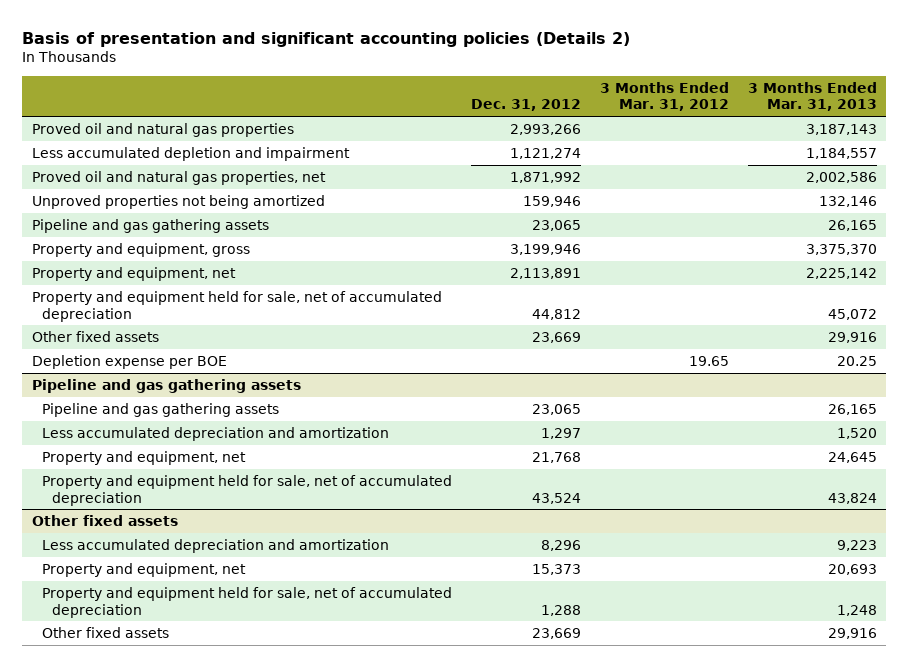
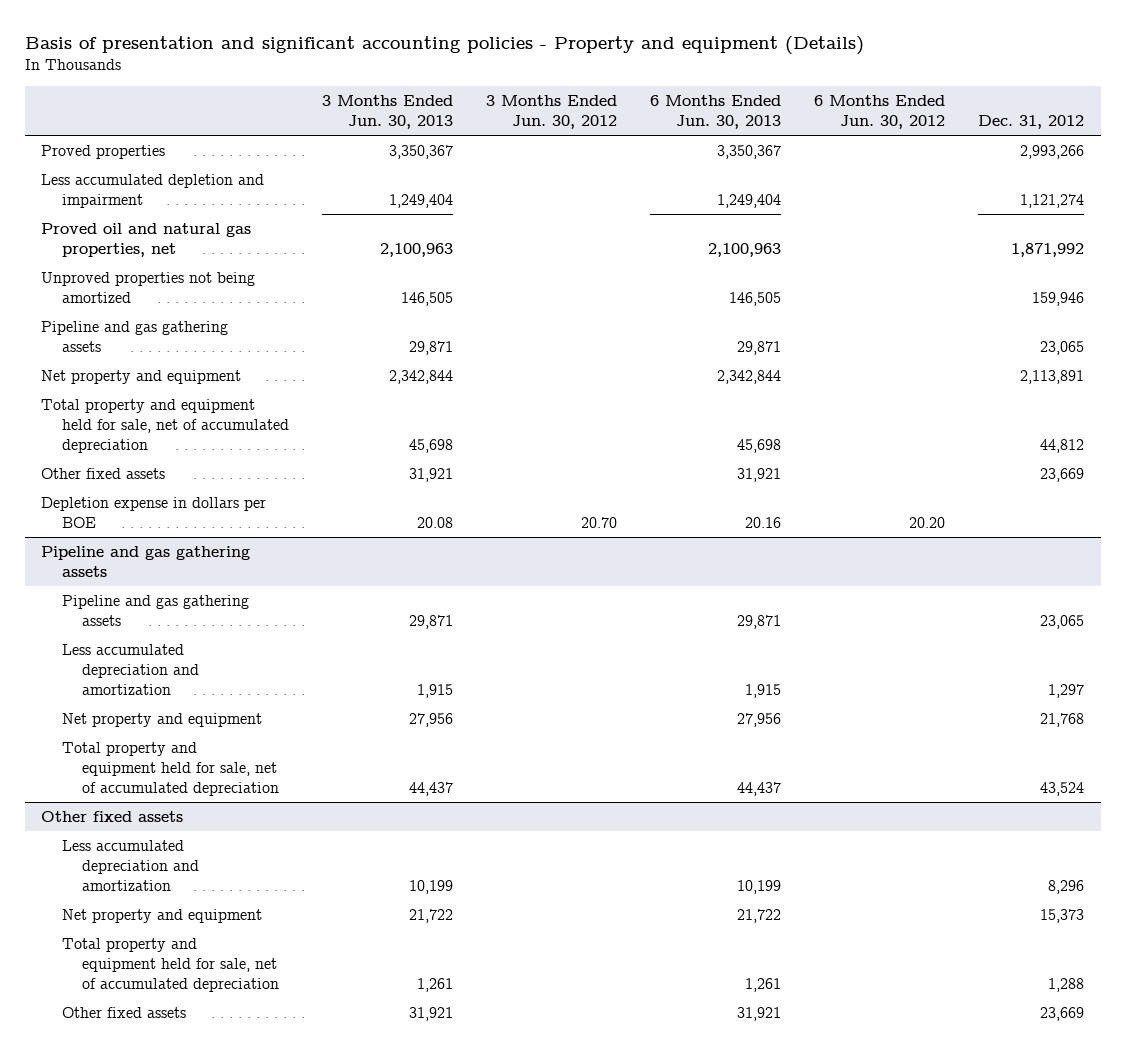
[22,31,631,47] Basis of presentation and significant accounting policies (Details 2) -> [24,36,864,56] Basis of presentation and significant accounting policies - Property and equipment (Details)
[599,81,729,112] 3 Months Ended Mar. 31, 2012 -> none
[747,81,877,112] 3 Months Ended Mar. 31, 2013 -> none
none -> [321,94,453,129] 3 Months Ended Jun. 30, 2013
none -> [485,94,617,129] 3 Months Ended Jun. 30, 2012
none -> [650,94,782,129] 6 Months Ended Jun. 30, 2013
none -> [814,94,946,129] 6 Months Ended Jun. 30, 2012
[31,122,294,137] Proved oil and natural gas properties -> [41,144,166,159] Proved properties
[31,242,250,257] Property and equipment, gross -> none
[31,266,236,281] Property and equipment, net -> [41,369,242,384] Net property and equipment
[31,290,442,322] Property and equipment held for sale, net of accumulated depreciation -> [41,398,289,454] Total property and equipment held for sale, net of accumulated depreciation
[31,354,227,369] Depletion expense per BOE -> [41,496,267,529] Depletion expense in dollars per BOE
[41,450,246,465] Property and equipment, net -> [61,712,262,727] Net property and equipment
[41,474,452,506] Property and equipment held for sale, net of accumulated depreciation -> [61,741,280,797] Total property and equipment held for sale, net of accumulated depreciation
[41,562,246,577] Property and equipment, net -> [61,908,262,923] Net property and equipment
[41,586,452,618] Property and equipment held for sale, net of accumulated depreciation -> [61,937,280,993] Total property and equipment held for sale, net of accumulated depreciation

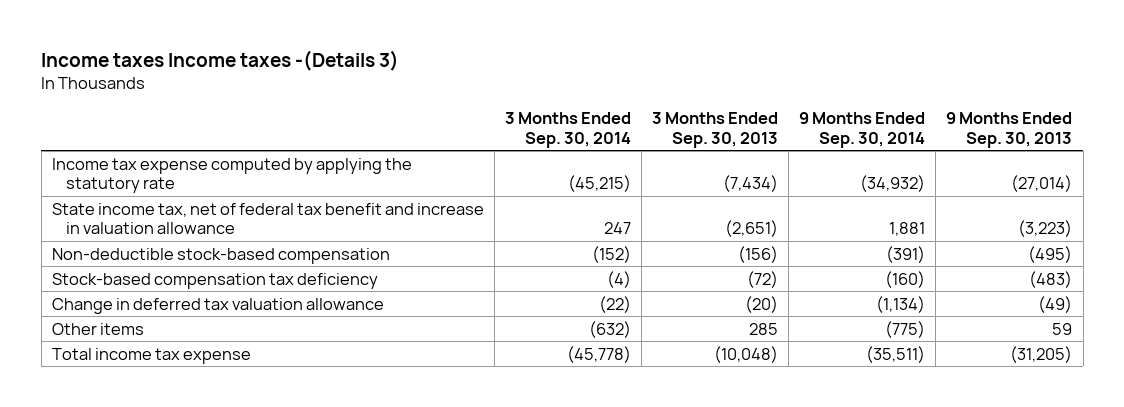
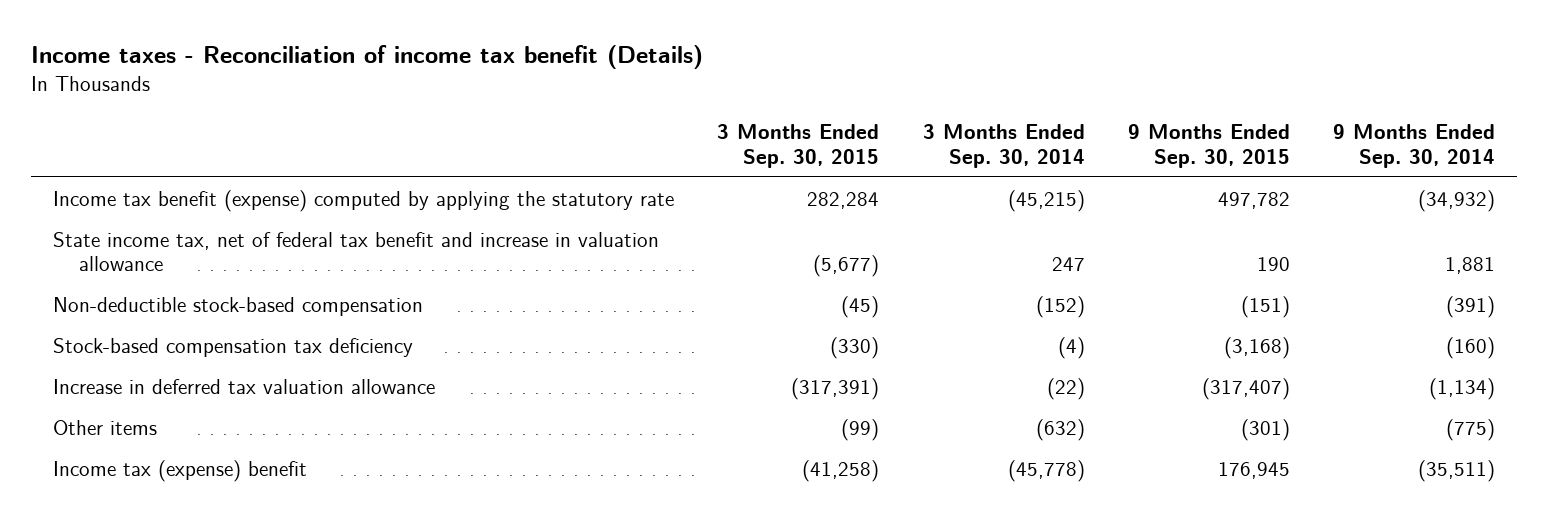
[41,49,400,71] Income taxes Income taxes -(Details 3) -> [31,45,704,70] Income taxes - Reconciliation of income tax benefit (Details)
[652,112,779,148] 3 Months Ended Sep. 30, 2013 -> none
[946,112,1073,148] 9 Months Ended Sep. 30, 2013 -> none
none -> [717,124,880,168] 3 Months Ended Sep. 30, 2015
none -> [1127,124,1290,168] 9 Months Ended Sep. 30, 2015
[51,157,412,193] Income tax expense computed by applying the statutory rate -> [52,189,674,212] Income tax benefit (expense) computed by applying the statutory rate
[51,297,384,314] Change in deferred tax valuation allowance -> [52,378,435,394] Increase in deferred tax valuation allowance
[51,347,251,364] Total income tax expense -> [52,459,307,482] Income tax (expense) benefit

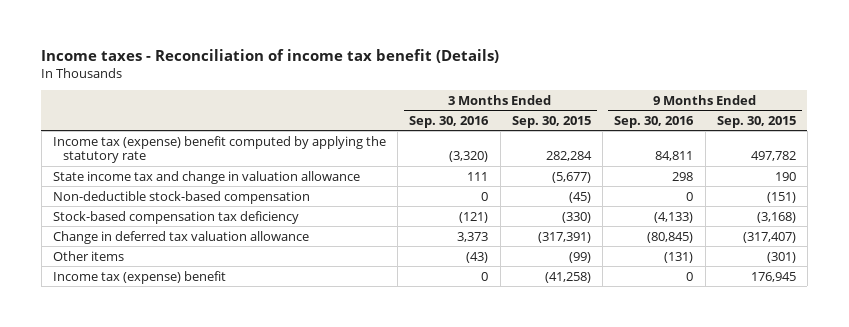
[922,124,1085,168] 3 Months Ended Sep. 30, 2014 -> none
[1333,124,1496,168] 9 Months Ended Sep. 30, 2014 -> none
none -> [409,115,490,128] Sep. 30, 2016
none -> [614,115,695,128] Sep. 30, 2016
[52,189,674,212] Income tax benefit (expense) computed by applying the statutory rate -> [53,135,387,163] Income tax (expense) benefit computed by applying the statutory rate
[52,231,659,272] State income tax, net of federal tax benefit and increase in valuation allowance -> [53,170,361,184] State income tax and change in valuation allowance
[52,378,435,394] Increase in deferred tax valuation allowance -> [53,230,310,244] Change in deferred tax valuation allowance

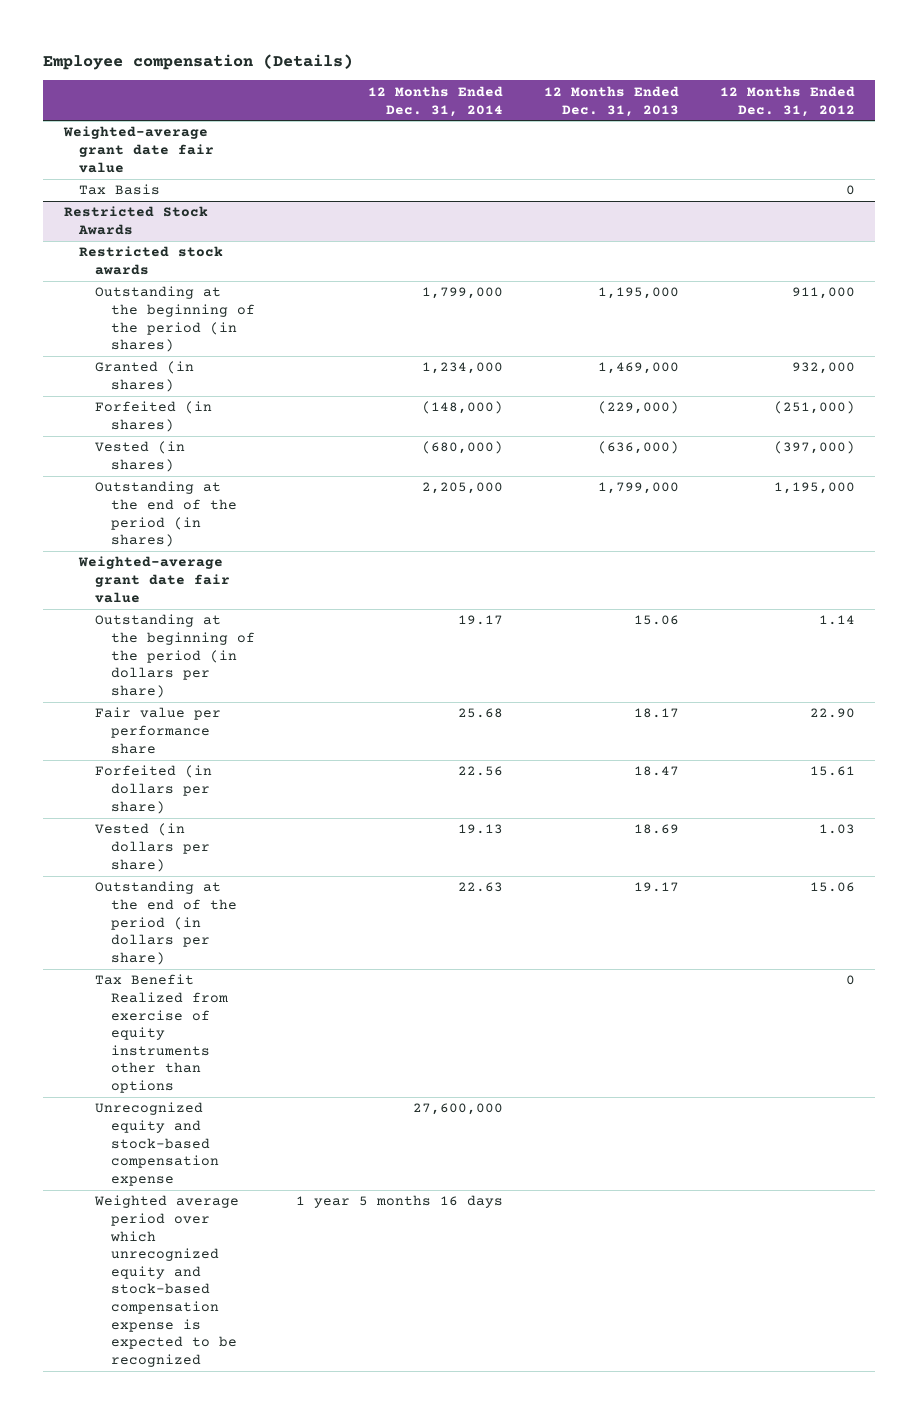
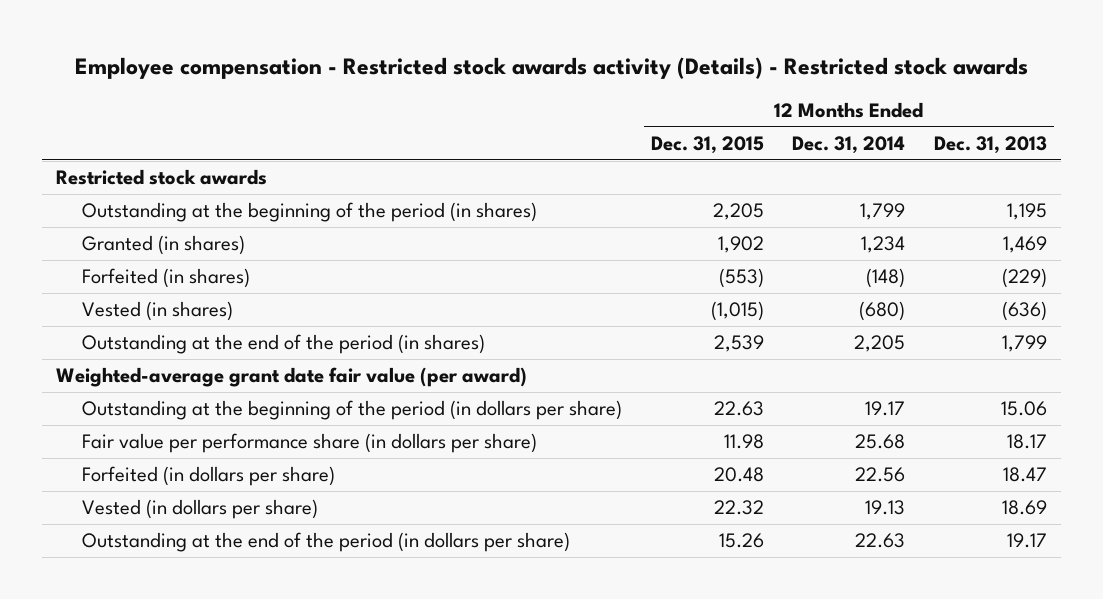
[43,53,354,70] Employee compensation (Details) -> [74,56,1028,79] Employee compensation - Restricted stock awards activity (Details) - Restricted stock awards
[719,85,855,117] 12 Months Ended Dec. 31, 2012 -> none
none -> [650,135,764,154] Dec. 31, 2015
[62,126,215,173] Weighted-average grant date fair value -> none
[79,184,161,196] Tax Basis -> none
[63,206,208,236] Restricted Stock Awards -> none
[421,287,503,300] 1,799,000 -> [860,203,906,221] 1,799
[597,287,679,300] 1,195,000 -> [1007,203,1048,221] 1,195
[421,362,503,375] 1,234,000 -> [861,236,906,254] 1,234
[597,362,679,375] 1,469,000 -> [1003,236,1048,254] 1,469
[421,401,503,415] (148,000) -> [866,268,906,289] (148)
[597,401,679,415] (229,000) -> [1002,268,1048,289] (229)
[421,441,503,455] (680,000) -> [859,301,906,322] (680)
[597,441,679,455] (636,000) -> [1002,301,1048,322] (636)
[421,482,503,495] 2,205,000 -> [854,335,906,353] 2,205
[597,482,679,495] 1,799,000 -> [1002,335,1048,353] 1,799
[78,556,231,603] Weighted-average grant date fair value -> [56,367,528,388] Weighted-average grant date fair value (per award)
[95,707,222,754] Fair value per performance share -> [82,433,538,454] Fair value per performance share (in dollars per share)
[95,974,229,1094] Tax Benefit Realized from exercise of equity instruments other than options -> none
[95,1102,220,1186] Unrecognized equity and stock-based compensation expense -> none
[94,1195,240,1367] Weighted average period over which unrecognized equity and stock-based compensation expense is expected to be recognized -> none

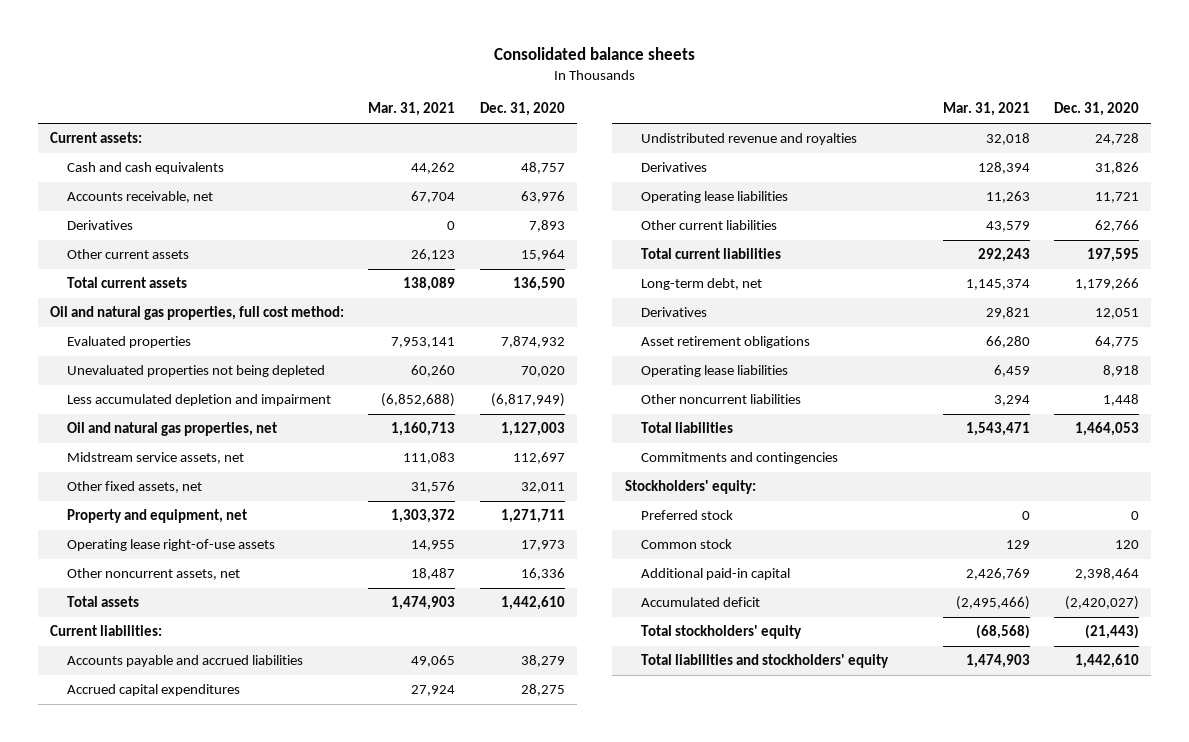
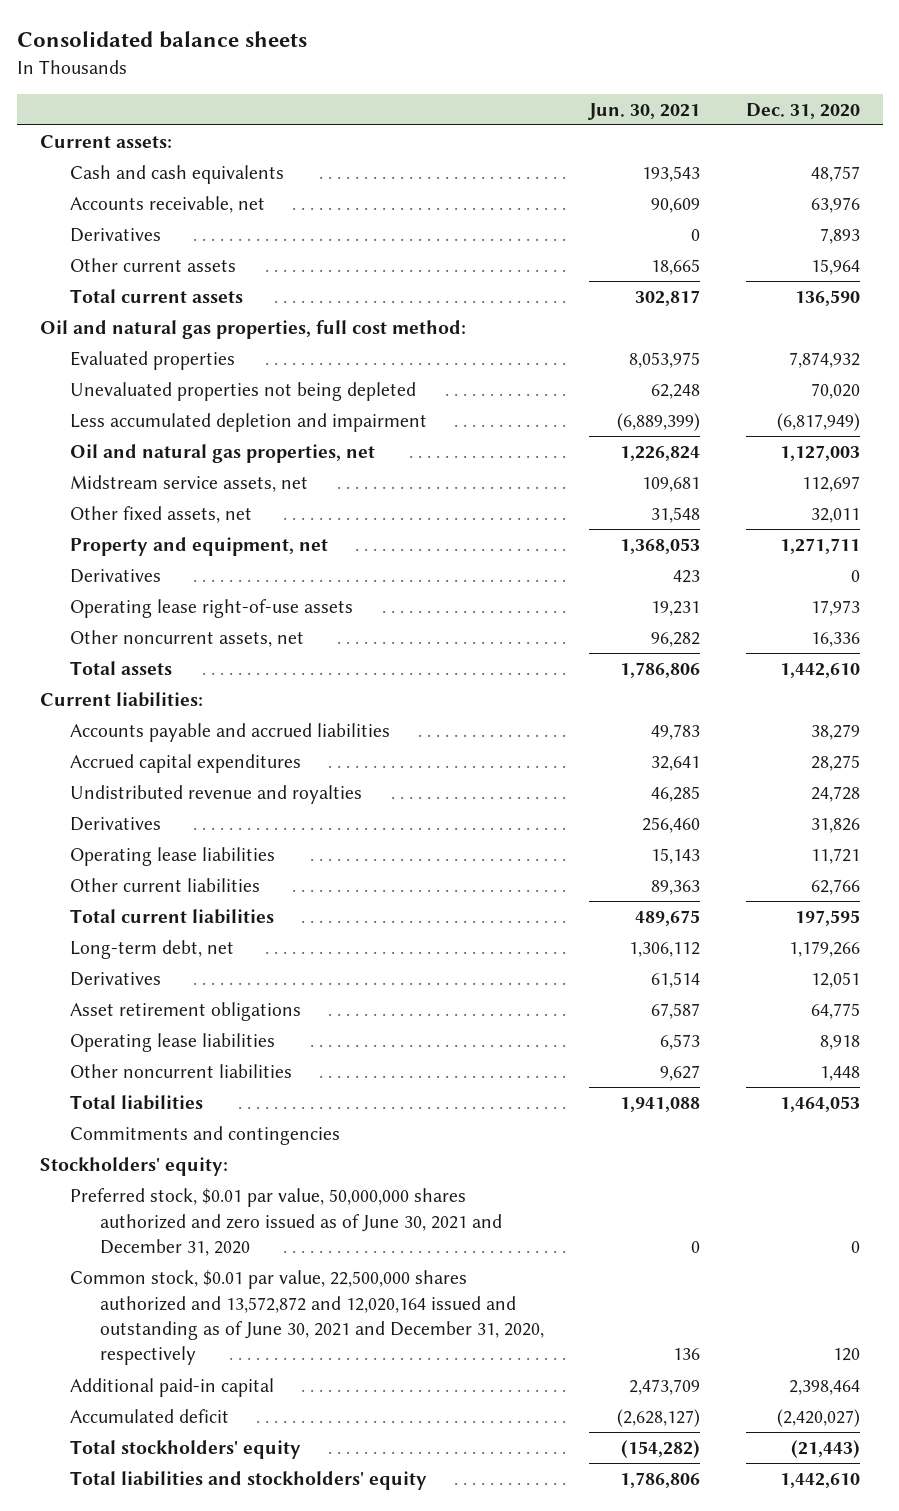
[368,102,456,117] Mar. 31, 2021 -> none
none -> [588,102,701,120] Jun. 30, 2021
none -> [69,569,161,584] Derivatives
[641,510,734,521] Preferred stock -> [69,1188,502,1256] Preferred stock, $0.01 par value, 50,000,000 shares authorized and zero issued as of June 30, 2021 and December 31, 2020
[641,539,733,550] Common stock -> [69,1270,544,1366] Common stock, $0.01 par value, 22,500,000 shares authorized and 13,572,872 and 12,020,164 issued and outstanding as of June 30, 2021 and December 31, 2020, respectively

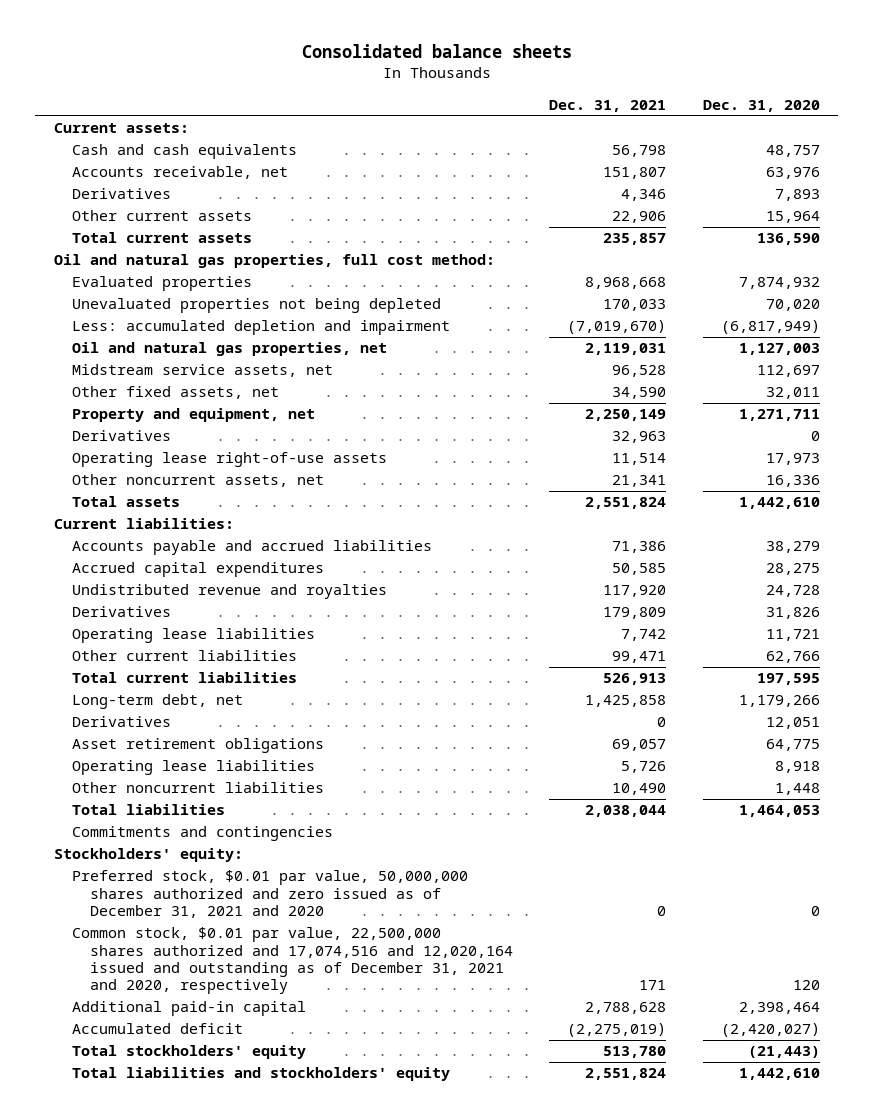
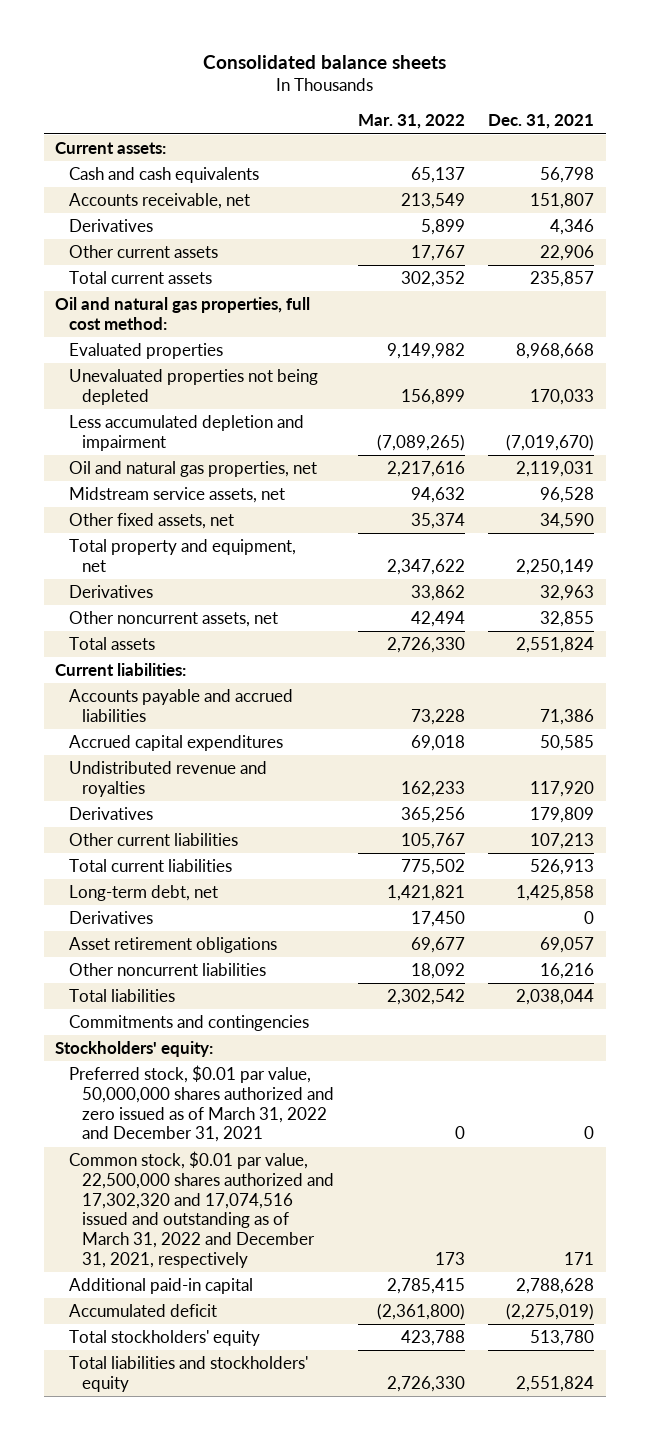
[702,99,820,112] Dec. 31, 2020 -> none
none -> [357,114,465,130] Mar. 31, 2022
[71,320,450,336] Less: accumulated depletion and impairment -> [68,415,304,451] Less accumulated depletion and impairment
[71,408,315,423] Property and equipment, net -> [68,539,296,572] Total property and equipment, net
[71,452,387,468] Operating lease right-of-use assets -> none
[612,475,667,488] 21,341 -> [540,611,595,628] 32,855
[71,628,315,644] Operating lease liabilities -> none
[612,651,667,664] 99,471 -> [530,833,595,850] 107,213
[71,760,315,776] Operating lease liabilities -> none
[612,783,667,796] 10,490 -> [540,963,595,980] 16,216
[71,870,468,918] Preferred stock, $0.01 par value, 50,000,000 shares authorized and zero issued as of December 31, 2021 and 2020 -> [68,1065,334,1143] Preferred stock, $0.01 par value, 50,000,000 shares authorized and zero issued as of March 31, 2022 and December 31, 2021
[71,927,513,995] Common stock, $0.01 par value, 22,500,000 shares authorized and 17,074,516 and 12,020,164 issued and outstanding as of December 31, 2021 and 2020, respectively -> [68,1151,334,1269] Common stock, $0.01 par value, 22,500,000 shares authorized and 17,302,320 and 17,074,516 issued and outstanding as of March 31, 2022 and December 31, 2021, respectively

